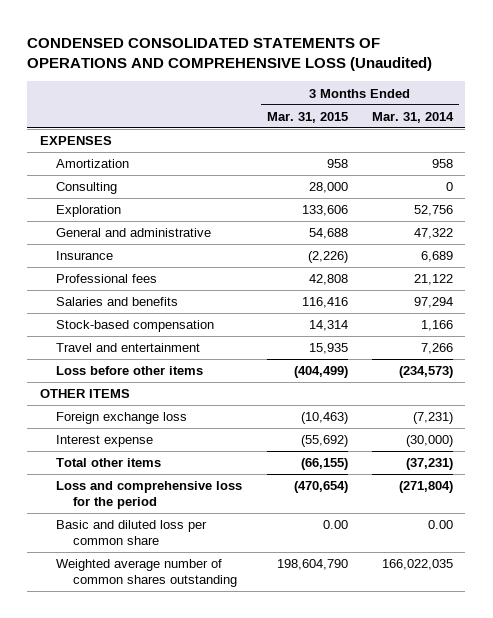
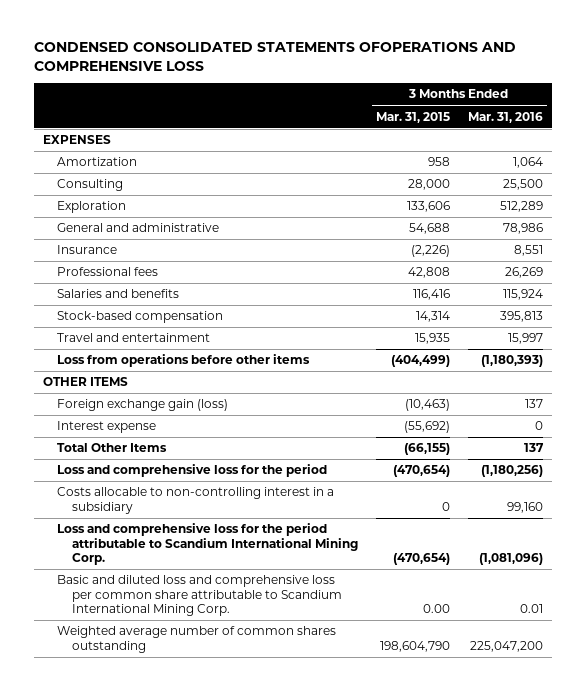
[27,37,433,72] CONDENSED CONSOLIDATED STATEMENTS OF OPERATIONS AND COMPREHENSIVE LOSS (Unaudited) -> [33,42,516,71] CONDENSED CONSOLIDATED STATEMENTS OFOPERATIONS AND COMPREHENSIVE LOSS
[372,111,455,123] Mar. 31, 2014 -> none
none -> [467,111,543,123] Mar. 31, 2016
[56,366,204,376] Loss before other items -> [57,354,311,368] Loss from operations before other items
[56,412,188,425] Foreign exchange loss -> [57,399,229,412] Foreign exchange gain (loss)
[56,458,162,468] Total other items -> [57,443,168,453] Total Other Items
none -> [57,487,335,514] Costs allocable to non-controlling interest in a subsidiary
none -> [57,523,359,566] Loss and comprehensive loss for the period attributable to Scandium International Mining Corp.
[56,520,208,545] Basic and diluted loss per common share -> [57,575,343,617] Basic and diluted loss and comprehensive loss per common share attributable to Scandium International Mining Corp.

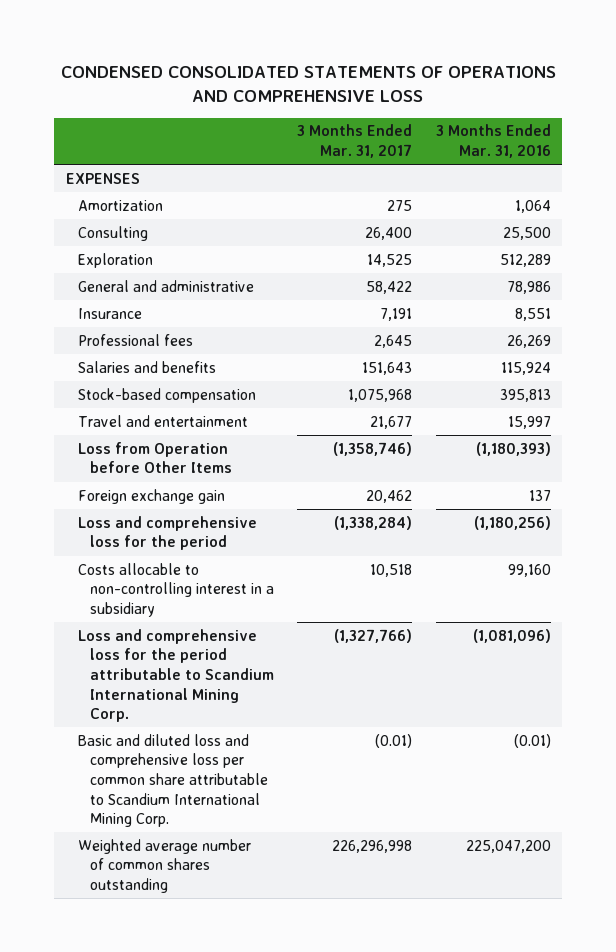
[33,42,516,71] CONDENSED CONSOLIDATED STATEMENTS OFOPERATIONS AND COMPREHENSIVE LOSS -> [61,66,557,103] CONDENSED CONSOLIDATED STATEMENTS OF OPERATIONS AND COMPREHENSIVE LOSS
[376,111,451,123] Mar. 31, 2015 -> none
none -> [297,124,413,158] 3 Months Ended Mar. 31, 2017
[42,377,128,387] OTHER ITEMS -> none
[57,421,157,434] Interest expense -> none
[57,443,168,453] Total Other Items -> none
[57,354,311,368] Loss from operations before other items -> [77,441,232,474] Loss from Operation before Other Items
[57,399,229,412] Foreign exchange gain (loss) -> [77,488,225,504] Foreign exchange gain
[519,604,543,614] 0.01 -> [513,733,551,748] (0.01)

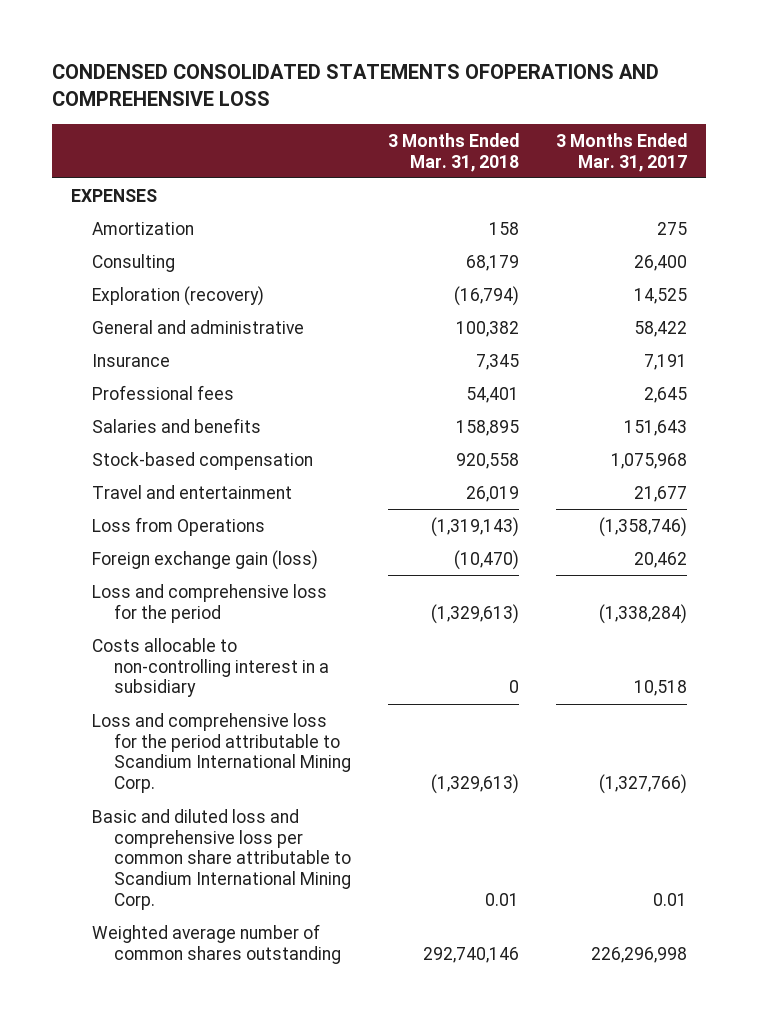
[61,66,557,103] CONDENSED CONSOLIDATED STATEMENTS OF OPERATIONS AND COMPREHENSIVE LOSS -> [52,64,660,107] CONDENSED CONSOLIDATED STATEMENTS OFOPERATIONS AND COMPREHENSIVE LOSS
[435,124,551,158] 3 Months Ended Mar. 31, 2016 -> none
none -> [388,132,520,172] 3 Months Ended Mar. 31, 2018
[77,252,153,268] Exploration -> [92,285,265,306] Exploration (recovery)
[77,441,232,474] Loss from Operation before Other Items -> [92,516,266,536] Loss from Operations
[77,488,225,504] Foreign exchange gain -> [92,549,319,570] Foreign exchange gain (loss)
[375,733,413,748] (0.01) -> [653,893,688,907] 0.01

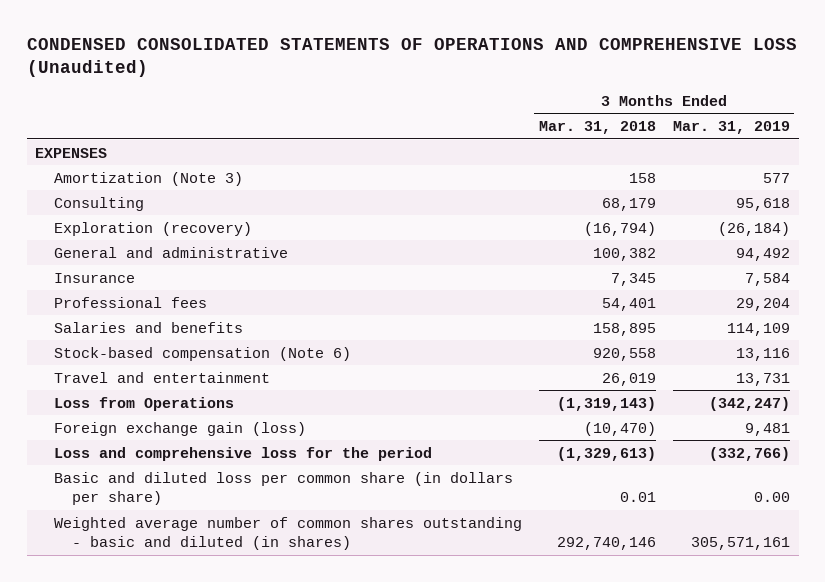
[52,64,660,107] CONDENSED CONSOLIDATED STATEMENTS OFOPERATIONS AND COMPREHENSIVE LOSS -> [26,38,797,78] CONDENSED CONSOLIDATED STATEMENTS OF OPERATIONS AND COMPREHENSIVE LOSS (Unaudited)
[556,132,688,172] 3 Months Ended Mar. 31, 2017 -> none
none -> [673,121,791,135] Mar. 31, 2019
[92,221,195,235] Amortization -> [53,171,243,186] Amortization (Note 3)
[92,451,314,470] Stock-based compensation -> [53,346,351,361] Stock-based compensation (Note 6)
[92,637,330,698] Costs allocable to non-controlling interest in a subsidiary -> none
[92,712,352,794] Loss and comprehensive loss for the period attributable to Scandium International Mining Corp. -> none
[92,808,352,911] Basic and diluted loss and comprehensive loss per common share attributable to Scandium International Mining Corp. -> [53,471,513,506] Basic and diluted loss per common share (in dollars per share)
[92,923,342,964] Weighted average number of common shares outstanding -> [53,516,522,551] Weighted average number of common shares outstanding - basic and diluted (in shares)

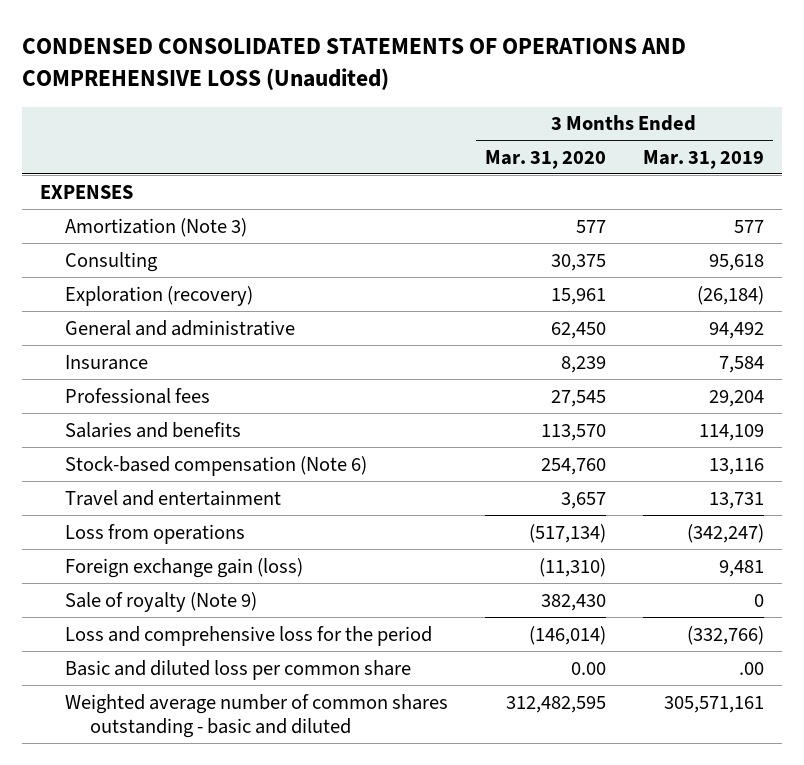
[538,121,656,135] Mar. 31, 2018 -> none
none -> [484,149,606,169] Mar. 31, 2020
[53,396,234,411] Loss from Operations -> [65,523,246,544] Loss from operations
none -> [65,591,258,612] Sale of royalty (Note 9)
[53,471,513,506] Basic and diluted loss per common share (in dollars per share) -> [65,659,412,680] Basic and diluted loss per common share
[754,492,791,503] 0.00 -> [738,661,764,675] .00
[53,516,522,551] Weighted average number of common shares outstanding - basic and diluted (in shares) -> [65,693,449,739] Weighted average number of common shares outstanding - basic and diluted

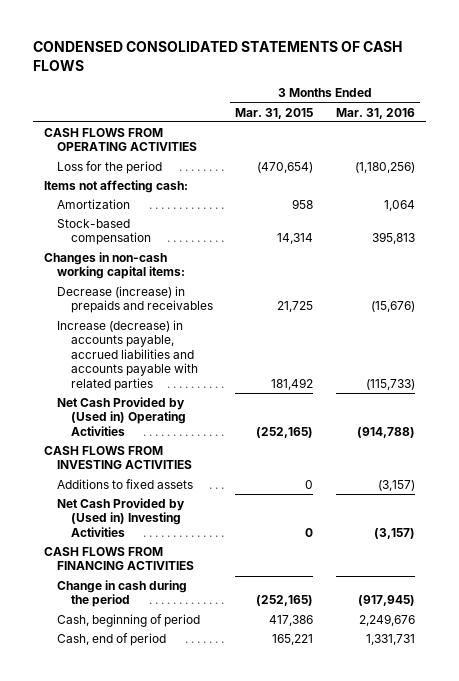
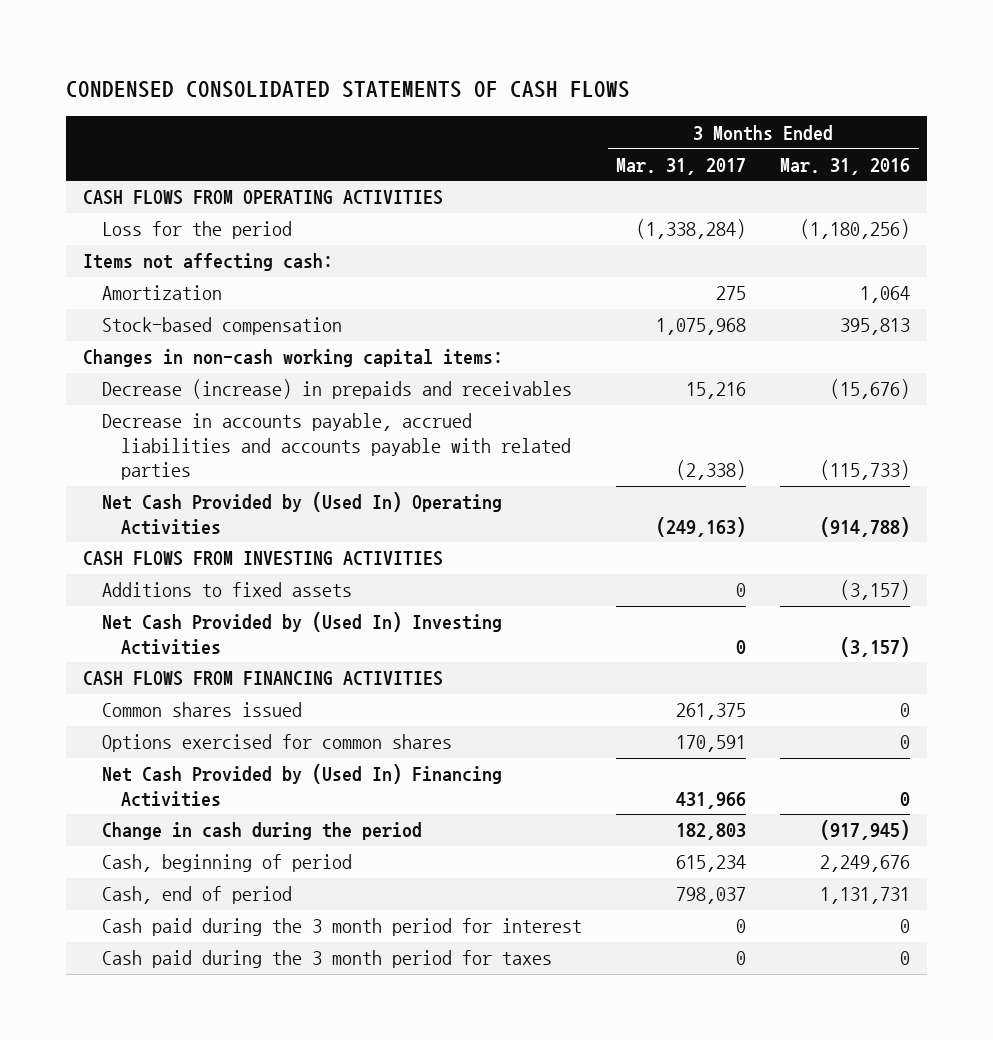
[235,107,314,119] Mar. 31, 2015 -> none
none -> [616,157,747,175] Mar. 31, 2017
[57,320,198,391] Increase (decrease) in accounts payable, accrued liabilities and accounts payable with related parties -> [102,413,572,481] Decrease in accounts payable, accrued liabilities and accounts payable with related parties
[57,397,186,436] Net Cash Provided by (Used in) Operating Activities -> [102,492,503,535] Net Cash Provided by (Used In) Operating Activities
[57,498,186,537] Net Cash Provided by (Used in) Investing Activities -> [102,612,503,655] Net Cash Provided by (Used In) Investing Activities
none -> [102,702,303,718] Common shares issued
none -> [102,734,453,753] Options exercised for common shares
none -> [102,764,503,807] Net Cash Provided by (Used In) Financing Activities
[365,634,415,646] 1,331,731 -> [820,887,911,905] 1,131,731
none -> [102,918,583,937] Cash paid during the 3 month period for interest
none -> [102,950,553,969] Cash paid during the 3 month period for taxes

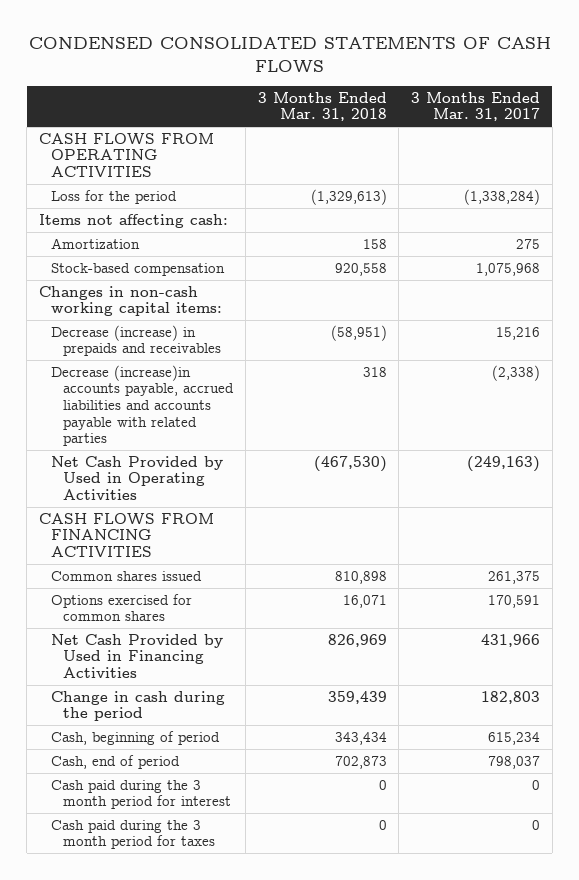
[780,157,911,175] Mar. 31, 2016 -> none
none -> [257,91,387,122] 3 Months Ended Mar. 31, 2018
[82,551,443,567] CASH FLOWS FROM INVESTING ACTIVITIES -> none
[102,582,353,598] Additions to fixed assets -> none
[102,612,503,655] Net Cash Provided by (Used In) Investing Activities -> none
[102,413,572,481] Decrease in accounts payable, accrued liabilities and accounts payable with related parties -> [50,364,234,447] Decrease (increase)in accounts payable, accrued liabilities and accounts payable with related parties
[102,492,503,535] Net Cash Provided by (Used In) Operating Activities -> [50,455,223,501] Net Cash Provided by Used in Operating Activities
[102,764,503,807] Net Cash Provided by (Used In) Financing Activities -> [50,633,223,679] Net Cash Provided by Used in Financing Activities

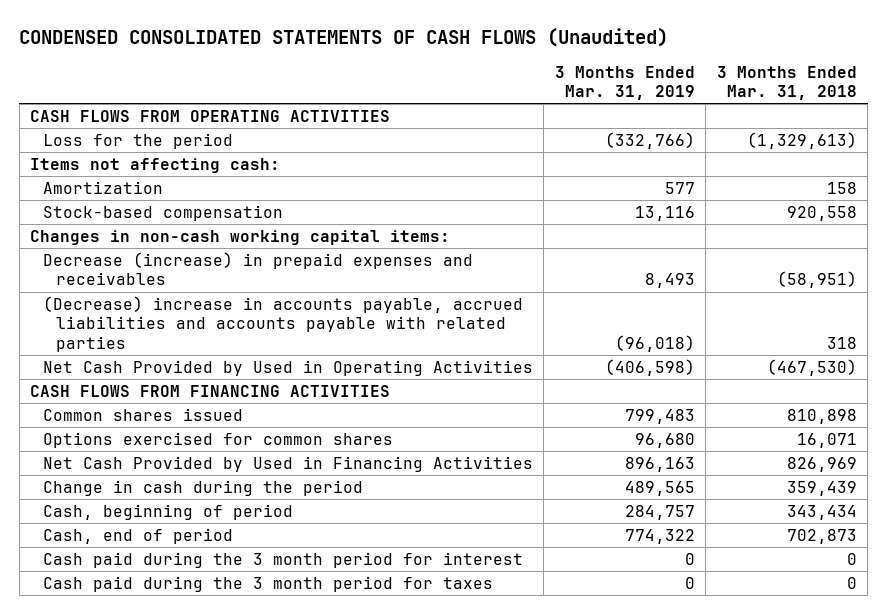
[28,37,551,72] CONDENSED CONSOLIDATED STATEMENTS OF CASH FLOWS -> [19,27,669,47] CONDENSED CONSOLIDATED STATEMENTS OF CASH FLOWS (Unaudited)
[411,91,541,122] 3 Months Ended Mar. 31, 2017 -> none
none -> [554,65,695,101] 3 Months Ended Mar. 31, 2019
[50,324,221,357] Decrease (increase) in prepaids and receivables -> [42,251,473,286] Decrease (increase) in prepaid expenses and receivables
[50,364,234,447] Decrease (increase)in accounts payable, accrued liabilities and accounts payable with related parties -> [42,295,523,353] (Decrease) increase in accounts payable, accrued liabilities and accounts payable with related parties

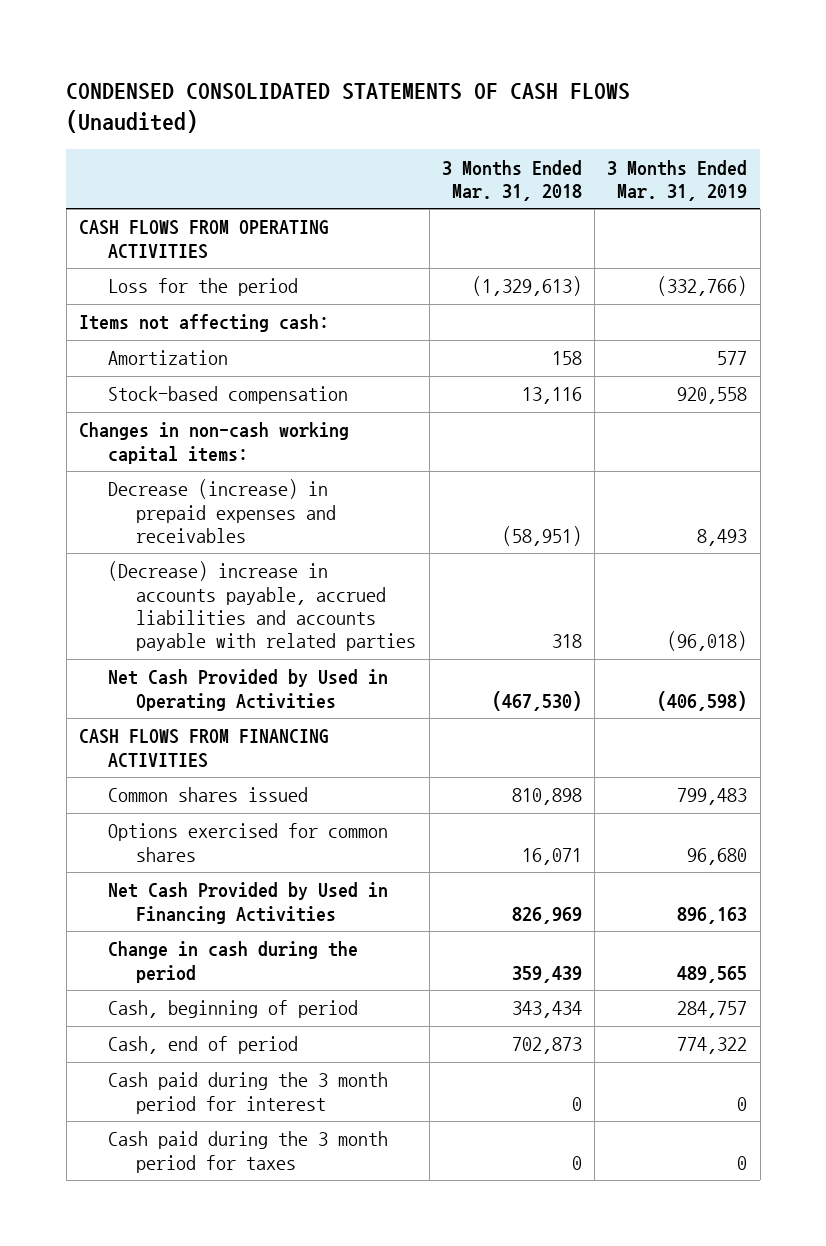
[634,205,695,221] 13,116 -> [677,387,748,405] 920,558
[786,205,857,221] 920,558 -> [521,387,582,405] 13,116

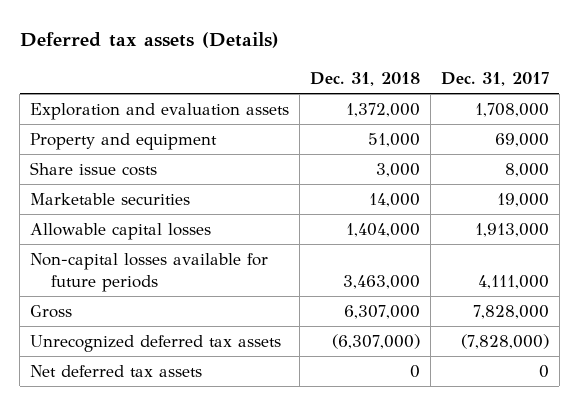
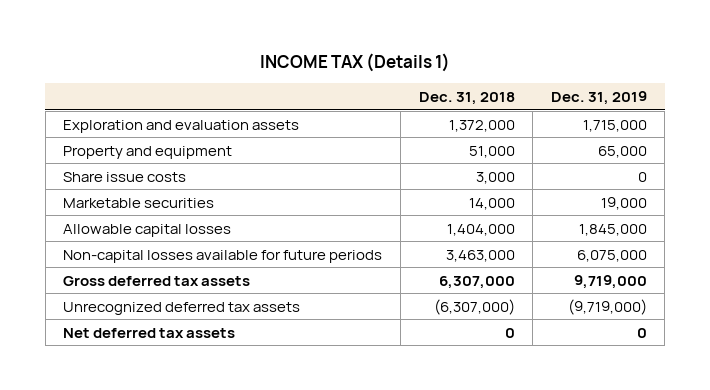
[19,32,279,49] Deferred tax assets (Details) -> [260,53,451,73] INCOME TAX (Details 1)
[440,72,549,87] Dec. 31, 2017 -> none
none -> [550,90,647,105] Dec. 31, 2019
[30,305,73,319] Gross -> [63,275,251,286] Gross deferred tax assets

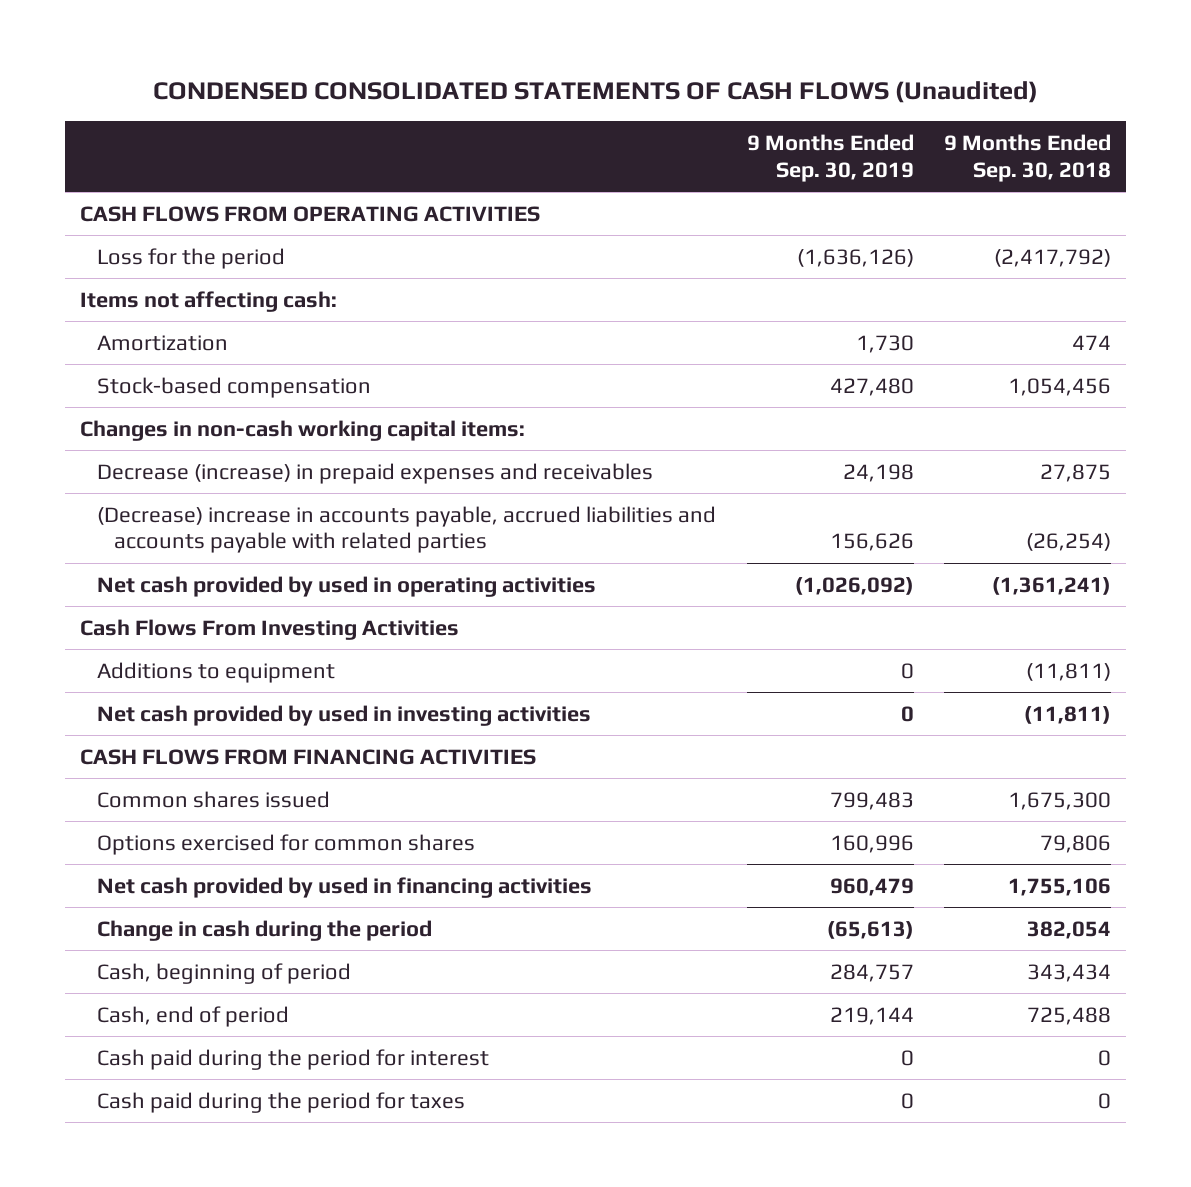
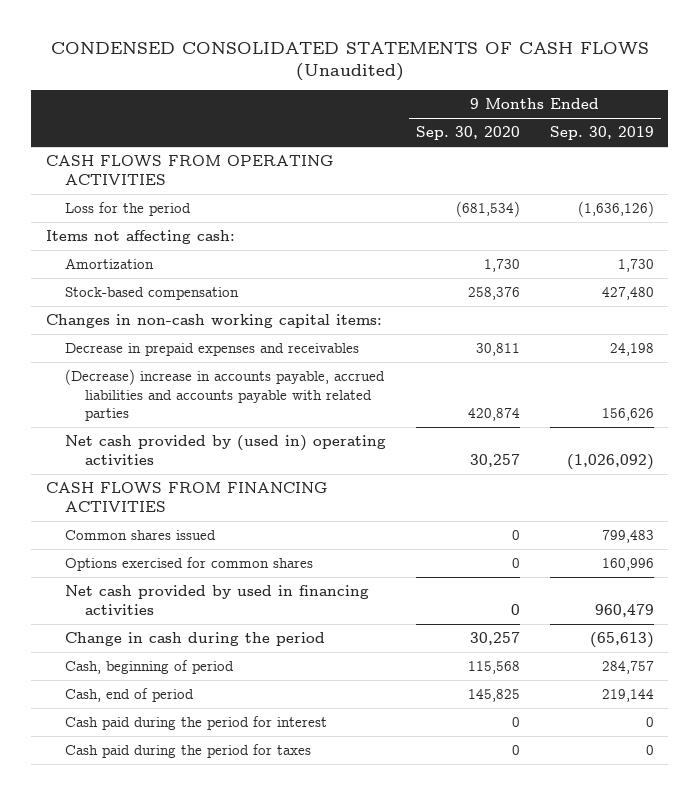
[943,134,1111,182] 9 Months Ended Sep. 30, 2018 -> none
none -> [416,126,521,141] Sep. 30, 2020
[97,462,654,484] Decrease (increase) in prepaid expenses and receivables -> [65,342,360,356] Decrease in prepaid expenses and receivables
[80,618,460,640] Cash Flows From Investing Activities -> none
[97,661,336,683] Additions to equipment -> none
[97,704,592,726] Net cash provided by used in investing activities -> none
[97,575,597,597] Net cash provided by used in operating activities -> [65,434,387,465] Net cash provided by (used in) operating activities

